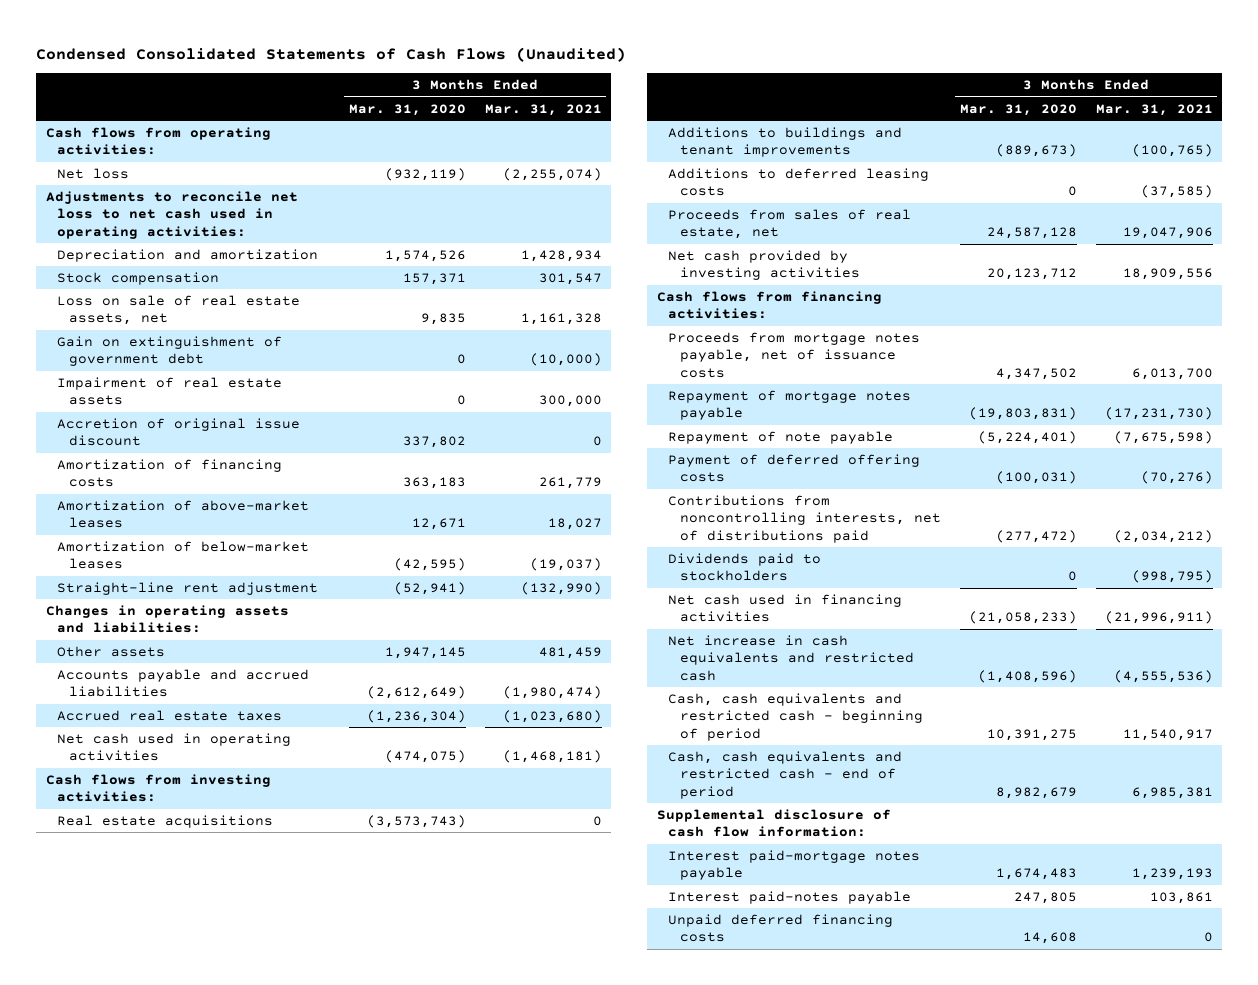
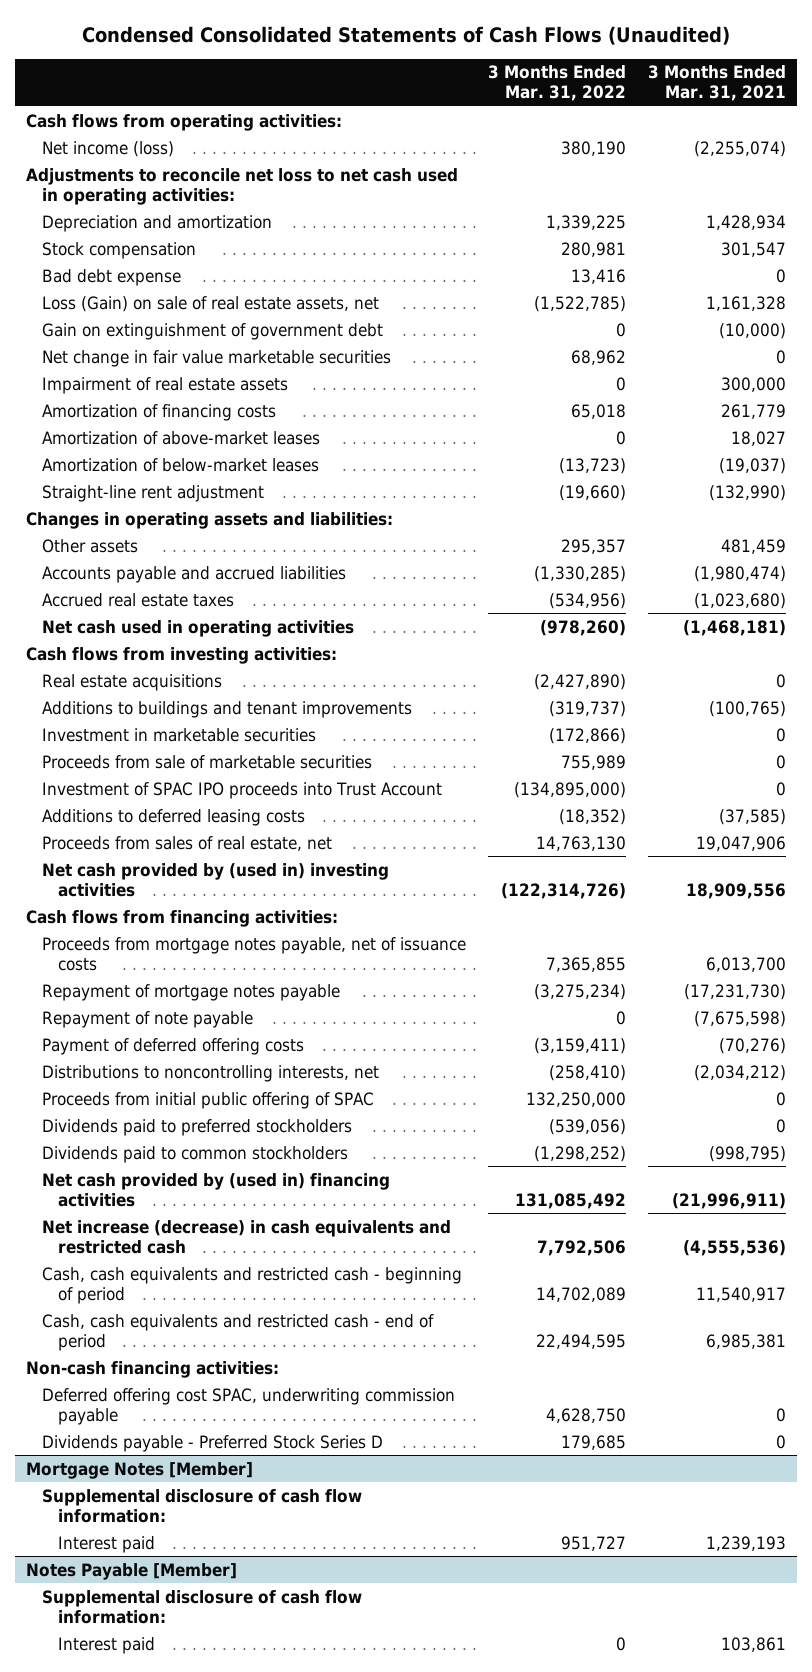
[348,103,466,116] Mar. 31, 2020 -> none
none -> [488,65,627,102] 3 Months Ended Mar. 31, 2022
[57,168,130,180] Net loss -> [42,140,175,157] Net income (loss)
none -> [42,268,182,286] Bad debt expense
[57,295,301,326] Loss on sale of real estate assets, net -> [42,295,380,312] Loss (Gain) on sale of real estate assets, net
none -> [42,349,392,367] Net change in fair value marketable securities
[57,418,301,447] Accretion of original issue discount -> none
none -> [42,727,317,742] Investment in marketable securities
none -> [42,754,373,769] Proceeds from sale of marketable securities
none -> [42,781,443,799] Investment of SPAC IPO proceeds into Trust Account
[668,250,861,281] Net cash provided by investing activities -> [42,862,390,897] Net cash provided by (used in) investing activities
[668,495,942,543] Contributions from noncontrolling interests, net of distributions paid -> [42,1064,380,1082] Distributions to noncontrolling interests, net
none -> [42,1091,375,1109] Proceeds from initial public offering of SPAC
none -> [42,1118,353,1136] Dividends paid to preferred stockholders
[668,553,822,582] Dividends paid to stockholders -> [42,1145,349,1163] Dividends paid to common stockholders
[668,594,903,623] Net cash used in financing activities -> [42,1172,391,1207] Net cash provided by (used in) financing activities
[668,635,915,681] Net increase in cash equivalents and restricted cash -> [42,1219,452,1254] Net increase (decrease) in cash equivalents and restricted cash
none -> [26,1360,280,1378] Non-cash financing activities:
none -> [42,1387,456,1425] Deferred offering cost SPAC, underwriting commission payable
none -> [42,1434,384,1452] Dividends payable - Preferred Stock Series D
none -> [26,1461,254,1479] Mortgage Notes [Member]
[668,850,921,881] Interest paid-mortgage notes payable -> none
[668,914,894,943] Unpaid deferred financing costs -> none
[668,891,912,905] Interest paid-notes payable -> [57,1535,155,1553] Interest paid
[1149,892,1213,905] 103,861 -> [706,1535,787,1551] 1,239,193
none -> [26,1562,238,1580] Notes Payable [Member]
none -> [42,1589,363,1624] Supplemental disclosure of cash flow information:
none -> [57,1636,155,1654] Interest paid

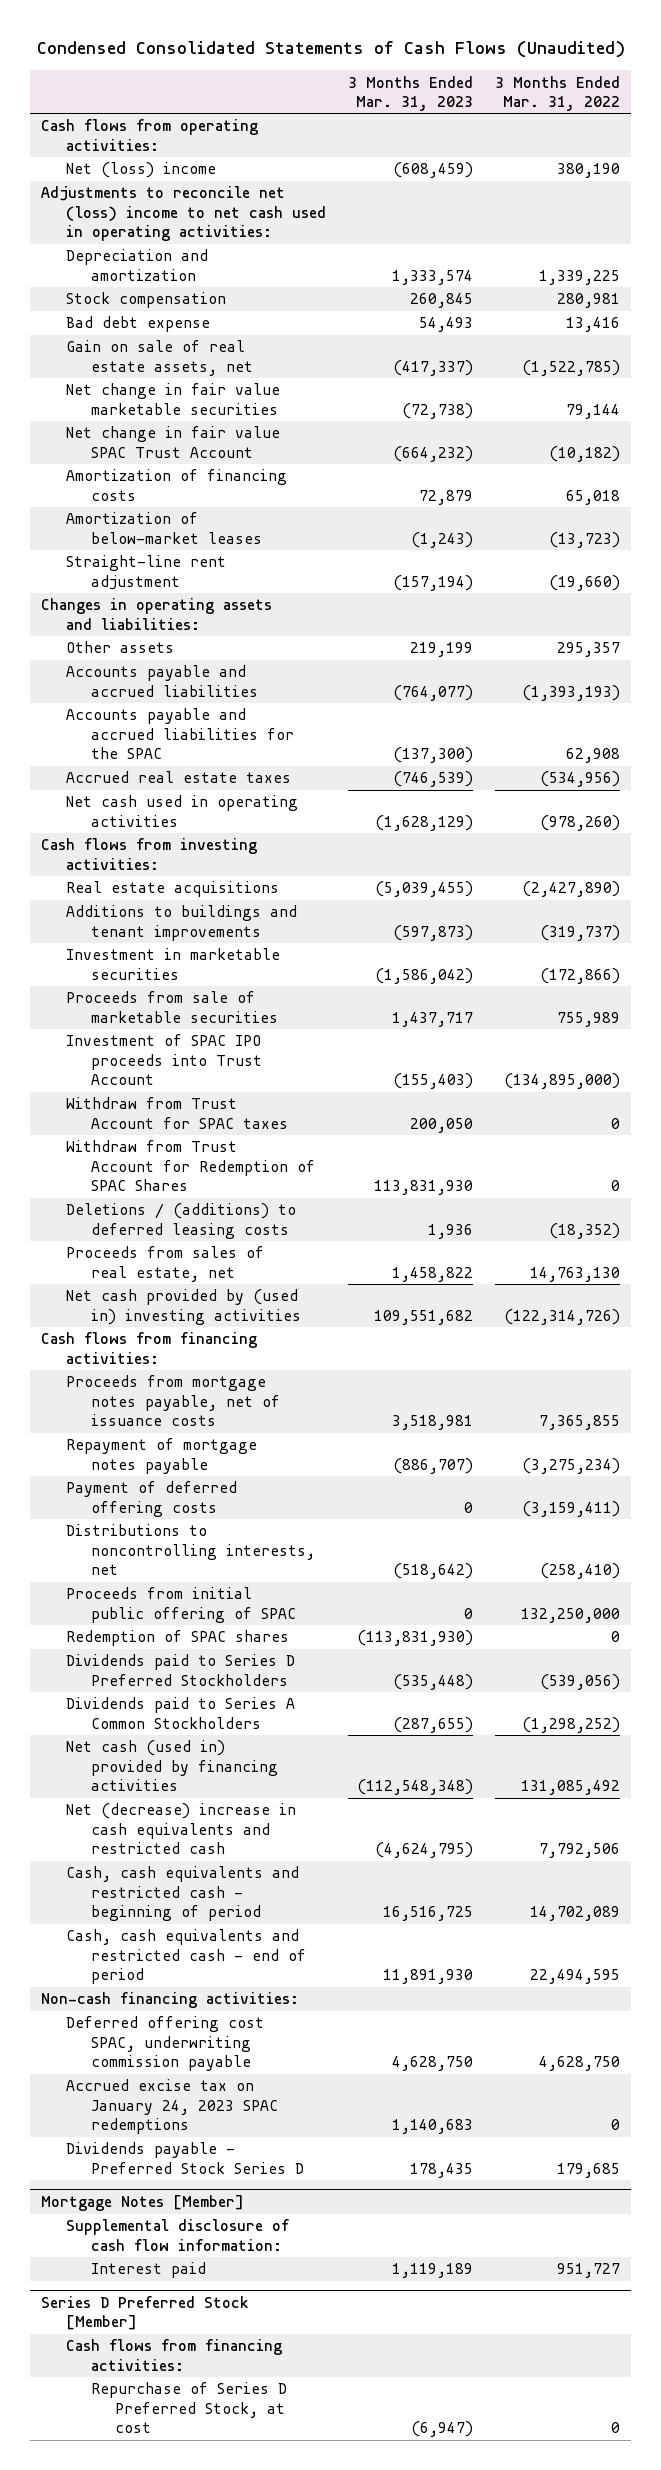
[648,65,787,102] 3 Months Ended Mar. 31, 2021 -> none
none -> [348,75,474,111] 3 Months Ended Mar. 31, 2023
[42,140,175,157] Net income (loss) -> [65,162,216,179] Net (loss) income
[26,167,459,205] Adjustments to reconcile net loss to net cash used in operating activities: -> [41,186,326,241] Adjustments to reconcile net (loss) income to net cash used in operating activities:
[42,322,384,340] Gain on extinguishment of government debt -> none
[42,376,289,394] Impairment of real estate assets -> none
[42,295,380,312] Loss (Gain) on sale of real estate assets, net -> [65,340,253,376] Gain on sale of real estate assets, net
[571,349,627,365] 68,962 -> [566,403,621,419] 79,144
none -> [65,426,280,458] Net change in fair value SPAC Trust Account
[42,430,321,445] Amortization of above-market leases -> none
[534,565,627,582] (1,330,285) -> [522,684,621,701] (1,393,193)
none -> [65,708,294,759] Accounts payable and accrued liabilities for the SPAC
none -> [65,1097,288,1129] Withdraw from Trust Account for SPAC taxes
none -> [65,1140,315,1191] Withdraw from Trust Account for Redemption of SPAC Shares
[42,808,306,826] Additions to deferred leasing costs -> [65,1203,296,1239] Deletions / (additions) to deferred leasing costs
[42,1010,254,1028] Repayment of note payable -> none
none -> [65,1630,289,1647] Redemption of SPAC shares
[42,1118,353,1136] Dividends paid to preferred stockholders -> [65,1654,295,1686] Dividends paid to Series D Preferred Stockholders
[42,1145,349,1163] Dividends paid to common stockholders -> [65,1697,295,1729] Dividends paid to Series A Common Stockholders
[42,1172,391,1207] Net cash provided by (used in) financing activities -> [65,1740,278,1791] Net cash (used in) provided by financing activities
[42,1219,452,1254] Net increase (decrease) in cash equivalents and restricted cash -> [65,1803,296,1854] Net (decrease) increase in cash equivalents and restricted cash
none -> [65,2079,278,2134] Accrued excise tax on January 24, 2023 SPAC redemptions
[26,1562,238,1580] Notes Payable [Member] -> none
[42,1589,363,1624] Supplemental disclosure of cash flow information: -> none
[57,1636,155,1654] Interest paid -> none
none -> [41,2296,250,2331] Series D Preferred Stock [Member]
none -> [65,2339,282,2371] Cash flows from financing activities:
none -> [90,2382,287,2433] Repurchase of Series D Preferred Stock, at cost

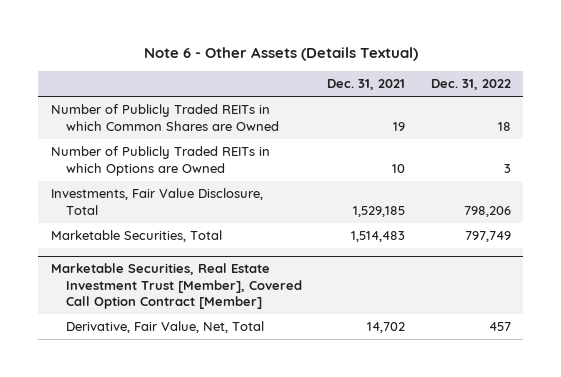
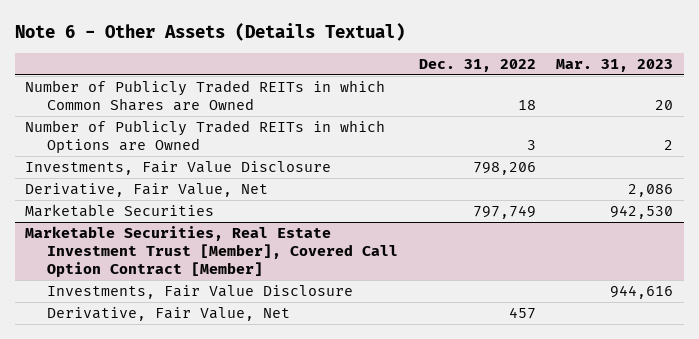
[327,79,406,91] Dec. 31, 2021 -> none
none -> [556,58,674,72] Mar. 31, 2023
[50,188,263,215] Investments, Fair Value Disclosure, Total -> [25,161,332,176] Investments, Fair Value Disclosure
none -> [25,183,269,198] Derivative, Fair Value, Net
[50,230,222,243] Marketable Securities, Total -> [25,204,215,218] Marketable Securities
none -> [47,285,354,300] Investments, Fair Value Disclosure
[65,321,264,334] Derivative, Fair Value, Net, Total -> [47,307,291,322] Derivative, Fair Value, Net

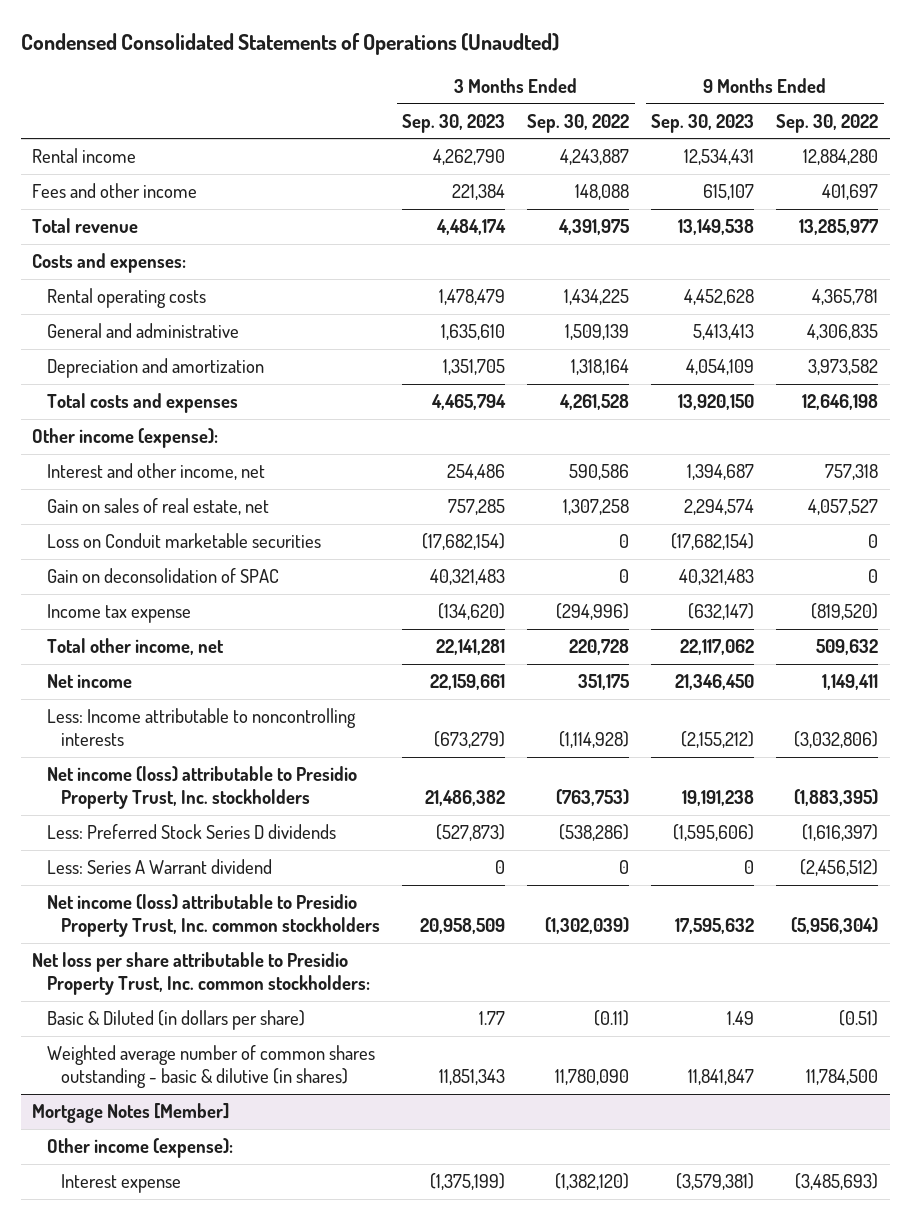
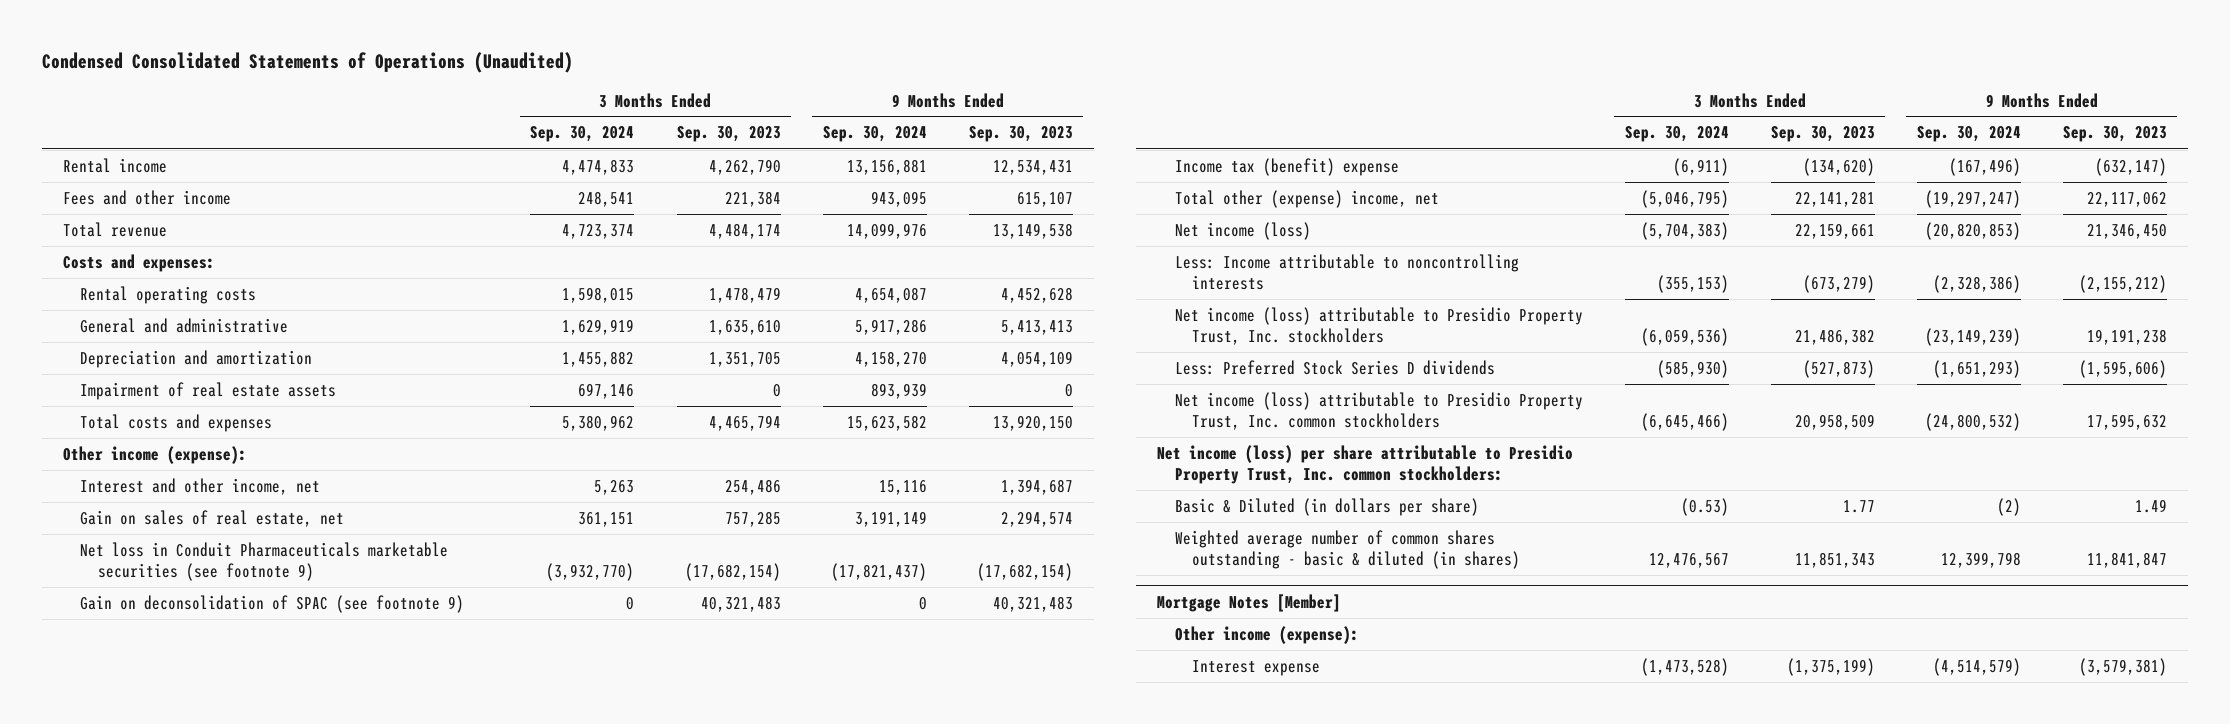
[20,32,559,55] Condensed Consolidated Statements of Operations (Unaudted) -> [41,51,573,73] Condensed Consolidated Statements of Operations (Unaudited)
[527,113,630,133] Sep. 30, 2022 -> none
[776,113,879,133] Sep. 30, 2022 -> none
none -> [530,126,635,143] Sep. 30, 2024
none -> [822,126,927,143] Sep. 30, 2024
none -> [80,381,337,400] Impairment of real estate assets
[46,533,321,549] Loss on Conduit marketable securities -> [80,541,449,582] Net loss in Conduit Pharmaceuticals marketable securities (see footnote 9)
[46,568,279,584] Gain on deconsolidation of SPAC -> [80,594,465,613] Gain on deconsolidation of SPAC (see footnote 9)
[46,604,191,624] Income tax expense -> [1174,157,1399,176] Income tax (benefit) expense
[46,638,224,656] Total other income, net -> [1174,189,1439,208] Total other (expense) income, net
[46,674,132,689] Net income -> [1174,221,1311,240] Net income (loss)
[46,859,272,875] Less: Series A Warrant dividend -> none
[32,952,370,996] Net loss per share attributable to Presidio Property Trust, Inc. common stockholders: -> [1156,444,1573,485] Net income (loss) per share attributable to Presidio Property Trust, Inc. common stockholders:
[46,1045,375,1089] Weighted average number of common shares outstanding - basic & dilutive (in shares) -> [1174,529,1521,570] Weighted average number of common shares outstanding - basic & diluted (in shares)

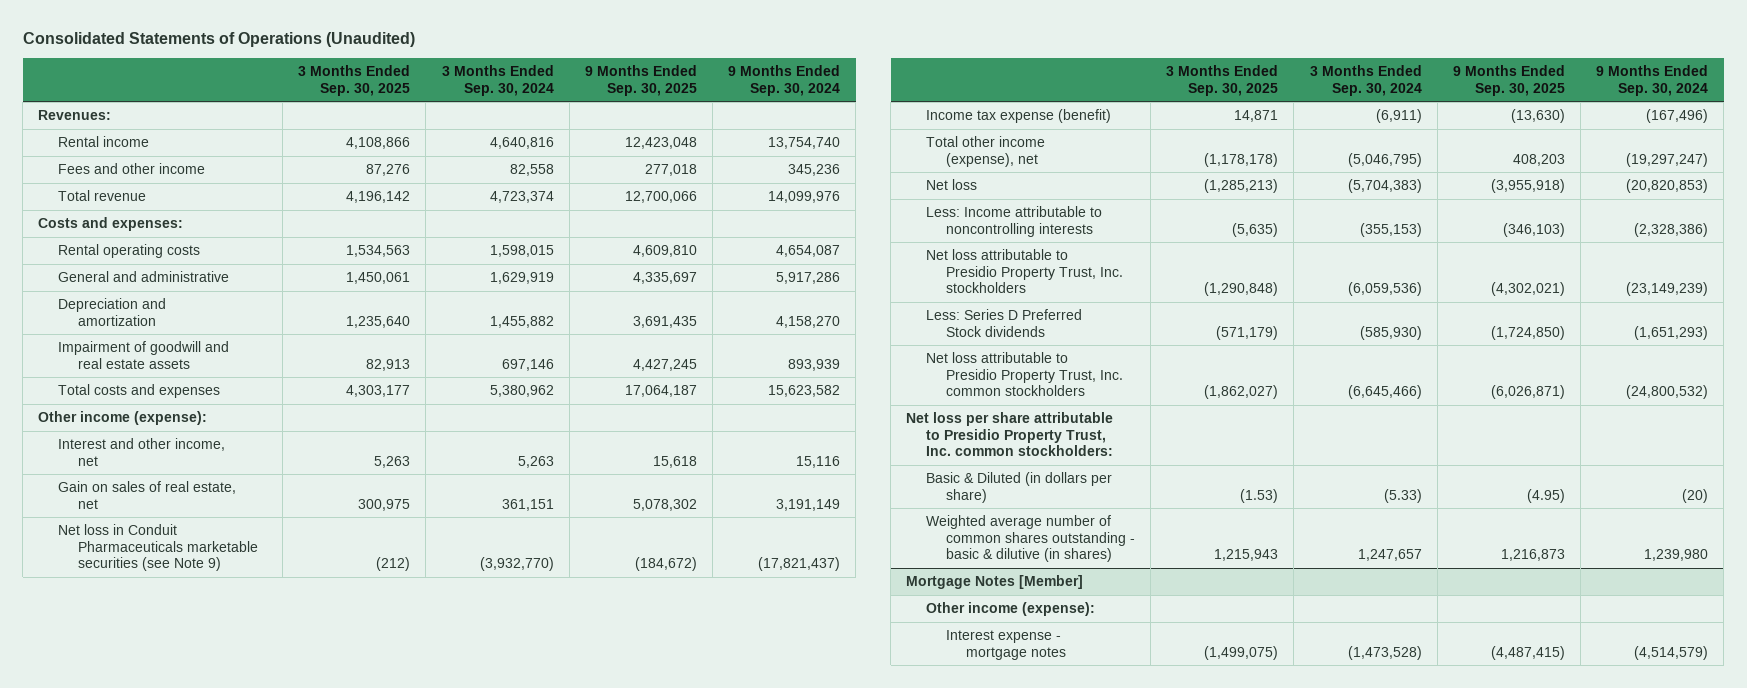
[41,51,573,73] Condensed Consolidated Statements of Operations (Unaudited) -> [22,32,415,48] Consolidated Statements of Operations (Unaudited)
[676,126,781,143] Sep. 30, 2023 -> none
[968,126,1073,143] Sep. 30, 2023 -> none
none -> [298,65,411,96] 3 Months Ended Sep. 30, 2025
none -> [584,65,697,96] 9 Months Ended Sep. 30, 2025
none -> [38,110,112,121] Revenues:
[562,158,635,175] 4,474,833 -> [489,137,554,150] 4,640,816
[846,158,927,175] 13,156,881 -> [768,137,841,150] 13,754,740
[578,190,635,207] 248,541 -> [509,164,554,177] 82,558
[870,190,927,207] 943,095 -> [788,164,841,177] 345,236
[80,381,337,400] Impairment of real estate assets -> [58,341,230,369] Impairment of goodwill and real estate assets
[80,594,465,613] Gain on deconsolidation of SPAC (see footnote 9) -> none
[80,541,449,582] Net loss in Conduit Pharmaceuticals marketable securities (see footnote 9) -> [58,524,258,572] Net loss in Conduit Pharmaceuticals marketable securities (see Note 9)
[1174,157,1399,176] Income tax (benefit) expense -> [926,109,1112,124] Income tax expense (benefit)
[1174,189,1439,208] Total other (expense) income, net -> [926,136,1046,167] Total other income (expense), net
[1174,221,1311,240] Net income (loss) -> [926,179,978,191] Net loss
[1174,306,1583,346] Net income (loss) attributable to Presidio Property Trust, Inc. stockholders -> [926,249,1123,294] Net loss attributable to Presidio Property Trust, Inc. stockholders
[1174,359,1495,375] Less: Preferred Stock Series D dividends -> [926,309,1083,337] Less: Series D Preferred Stock dividends
[1174,391,1583,431] Net income (loss) attributable to Presidio Property Trust, Inc. common stockholders -> [926,352,1123,397] Net loss attributable to Presidio Property Trust, Inc. common stockholders
[1156,444,1573,485] Net income (loss) per share attributable to Presidio Property Trust, Inc. common stockholders: -> [906,412,1114,457] Net loss per share attributable to Presidio Property Trust, Inc. common stockholders:
[1680,497,1729,516] (0.53) -> [1383,488,1422,503] (5.33)
[1996,497,2021,516] (2) -> [1682,488,1709,503] (20)
[1174,529,1521,570] Weighted average number of common shares outstanding - basic & diluted (in shares) -> [926,515,1135,563] Weighted average number of common shares outstanding - basic & dilutive (in shares)
[1648,553,1729,569] 12,476,567 -> [1357,549,1422,562] 1,247,657
[1940,552,2021,569] 12,399,798 -> [1644,549,1709,562] 1,239,980
[1192,659,1321,676] Interest expense -> [945,630,1066,660] Interest expense - mortgage notes

